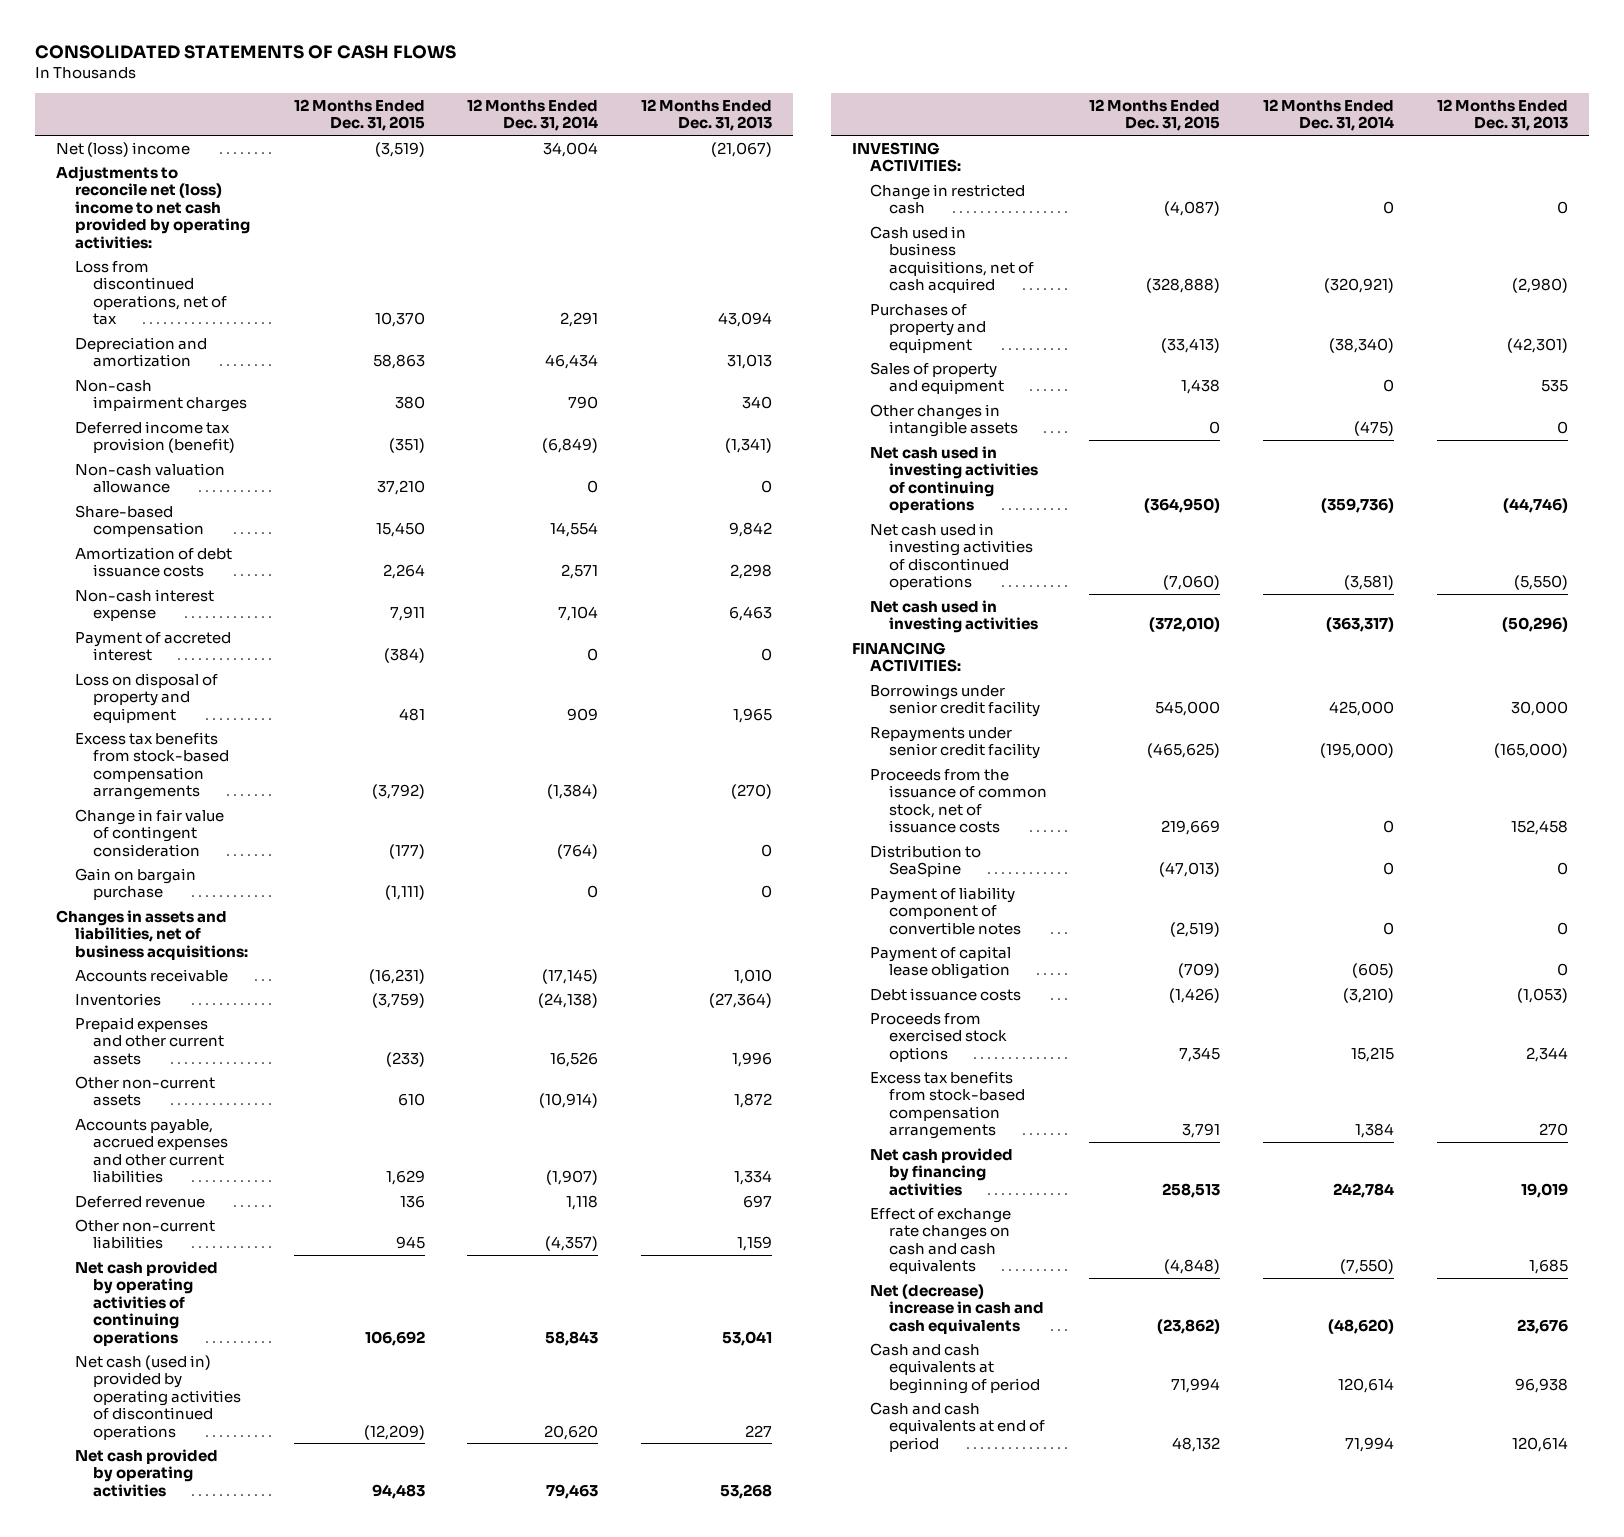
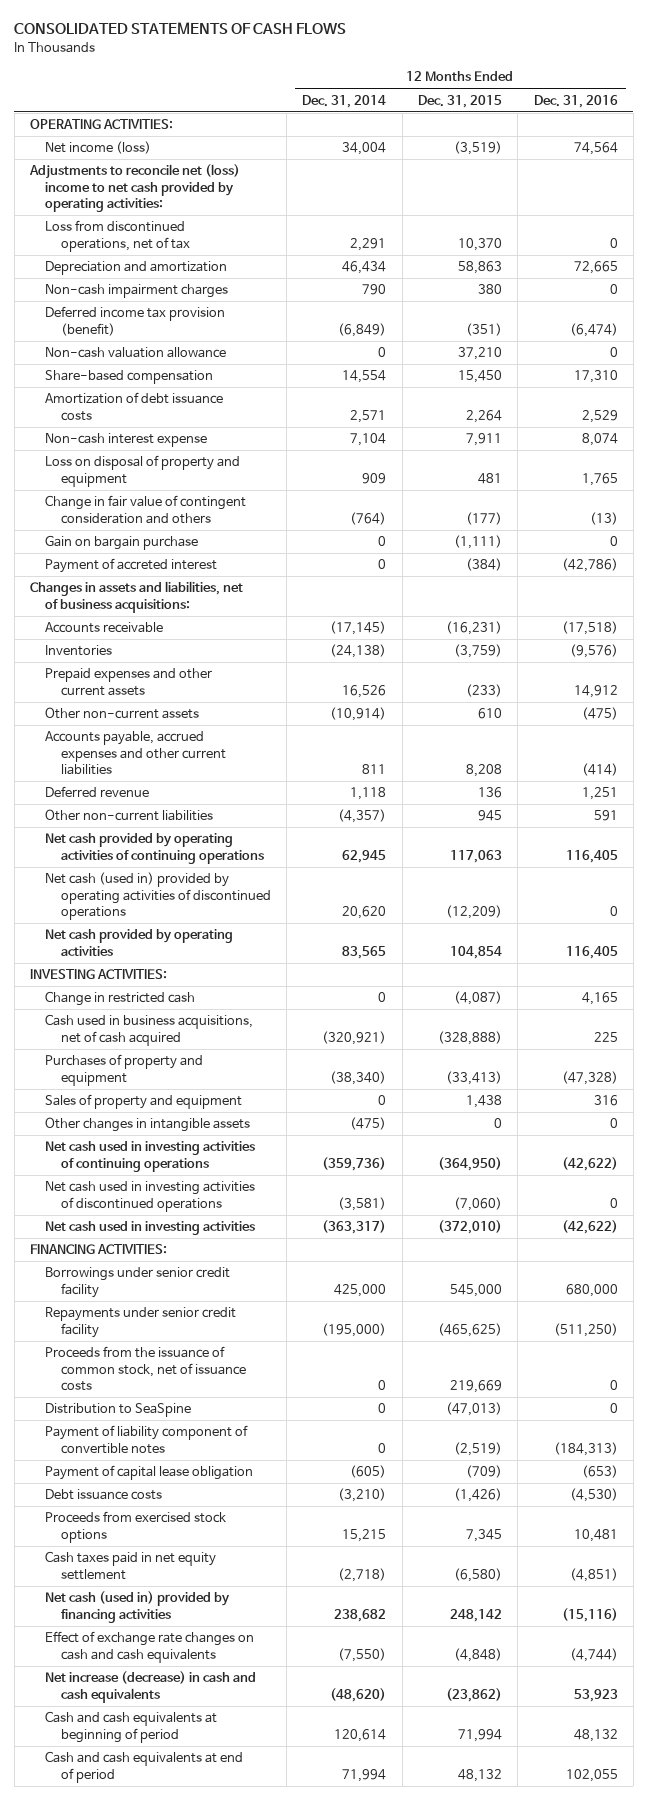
[641,98,773,132] 12 Months Ended Dec. 31, 2013 -> none
none -> [533,94,618,108] Dec. 31, 2016
none -> [30,119,174,130] OPERATING ACTIVITIES:
[56,141,191,157] Net (loss) income -> [45,141,152,155] Net income (loss)
[74,731,229,801] Excess tax benefits from stock-based compensation arrangements -> none
[74,808,224,857] Change in fair value of contingent consideration -> [45,495,247,524] Change in fair value of contingent consideration and others
[74,631,231,662] Payment of accreted interest -> [45,558,218,574] Payment of accreted interest
[385,1170,425,1186] 1,629 -> [466,764,503,778] 8,208
[546,1170,599,1186] (1,907) -> [362,764,387,775] 811
[364,1330,425,1346] 106,692 -> [450,849,503,863] 117,063
[545,1330,599,1346] 58,843 -> [342,849,387,863] 62,945
[371,1483,425,1499] 94,483 -> [450,945,503,959] 104,854
[546,1483,599,1499] 79,463 -> [342,945,387,959] 83,565
[870,1070,1025,1140] Excess tax benefits from stock-based compensation arrangements -> none
none -> [45,1551,217,1580] Cash taxes paid in net equity settlement
[870,1147,1014,1196] Net cash provided by financing activities -> [45,1591,231,1623] Net cash (used in) provided by financing activities
[1162,1182,1221,1198] 258,513 -> [450,1608,503,1622] 248,142
[1332,1182,1394,1198] 242,784 -> [334,1608,387,1622] 238,682
[870,1283,1044,1334] Net (decrease) increase in cash and cash equivalents -> [45,1671,257,1703] Net increase (decrease) in cash and cash equivalents

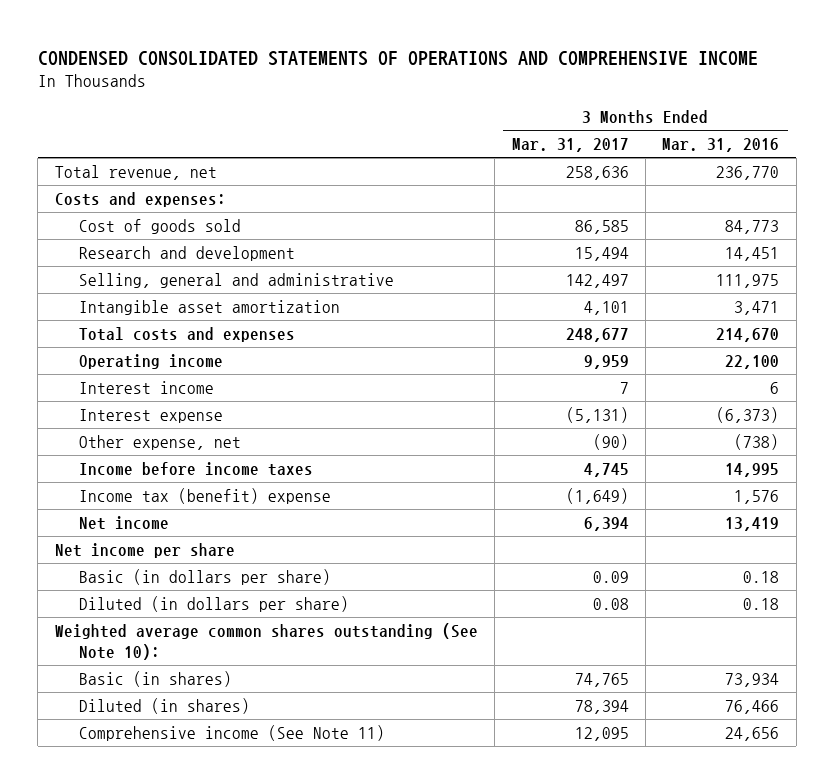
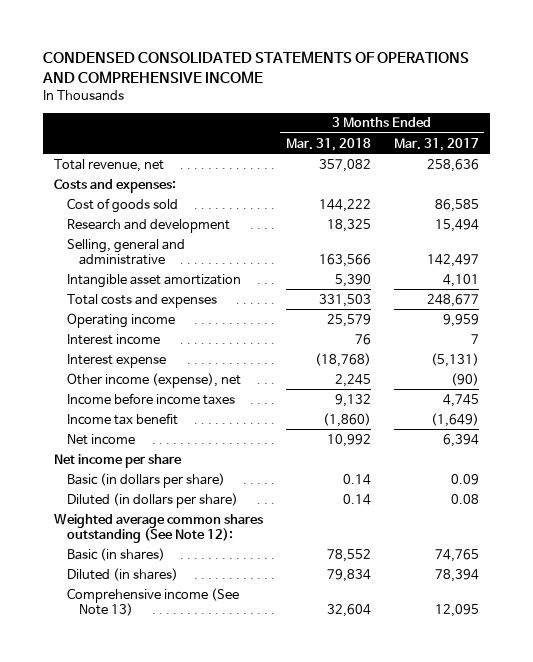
[662,137,780,152] Mar. 31, 2016 -> none
none -> [285,137,371,151] Mar. 31, 2018
[79,434,242,450] Other expense, net -> [66,372,241,388] Other income (expense), net
[79,487,332,504] Income tax (benefit) expense -> [66,412,178,425] Income tax benefit
[54,622,478,661] Weighted average common shares outstanding (See Note 10): -> [54,513,264,543] Weighted average common shares outstanding (See Note 12):
[79,724,386,741] Comprehensive income (See Note 11) -> [66,587,239,616] Comprehensive income (See Note 13)

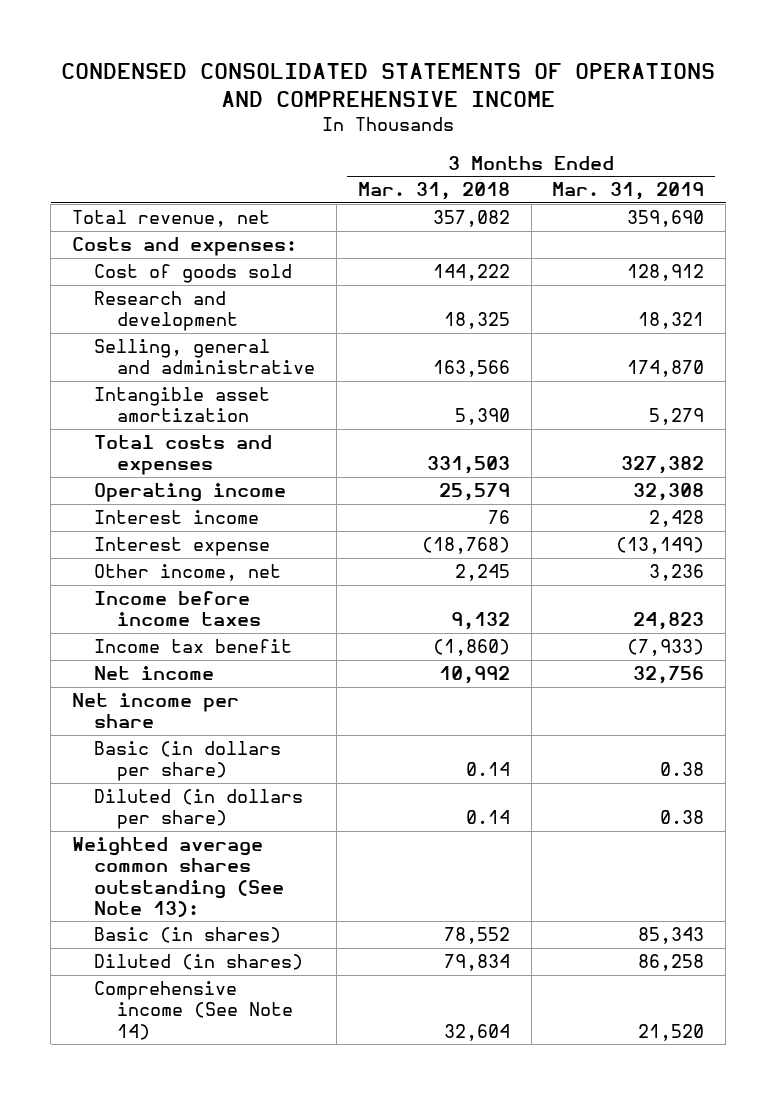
[393,137,479,151] Mar. 31, 2017 -> none
none -> [552,182,705,201] Mar. 31, 2019
[66,372,241,388] Other income (expense), net -> [94,564,282,582] Other income, net
[54,513,264,543] Weighted average common shares outstanding (See Note 12): -> [71,837,285,917] Weighted average common shares outstanding (See Note 13):
[66,587,239,616] Comprehensive income (See Note 13) -> [94,981,293,1040] Comprehensive income (See Note 14)

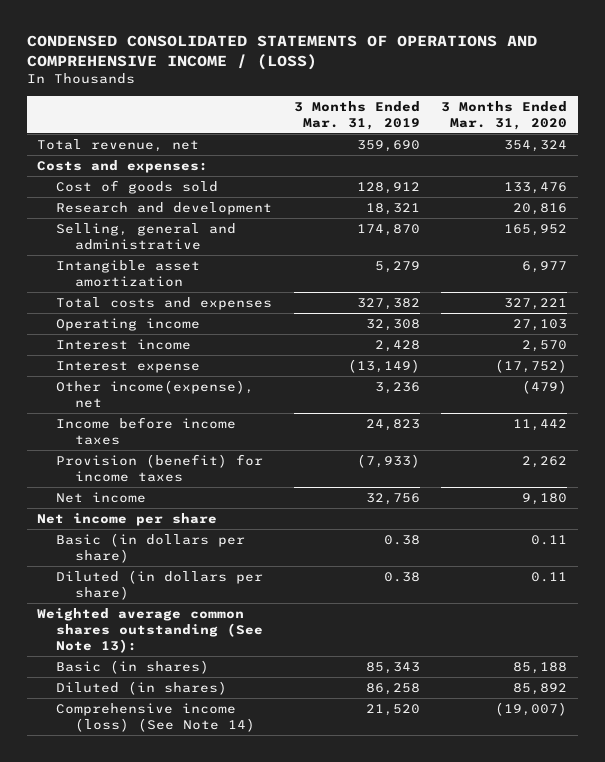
[61,62,716,107] CONDENSED CONSOLIDATED STATEMENTS OF OPERATIONS AND COMPREHENSIVE INCOME -> [26,35,537,71] CONDENSED CONSOLIDATED STATEMENTS OF OPERATIONS AND COMPREHENSIVE INCOME / (LOSS)
[357,182,510,201] Mar. 31, 2018 -> none
none -> [441,100,568,130] 3 Months Ended Mar. 31, 2020
[94,564,282,582] Other income, net -> [56,379,255,408] Other income(expense), net
[94,639,293,654] Income tax benefit -> [56,453,264,482] Provision (benefit) for income taxes
[94,981,293,1040] Comprehensive income (See Note 14) -> [56,702,255,732] Comprehensive income (loss) (See Note 14)

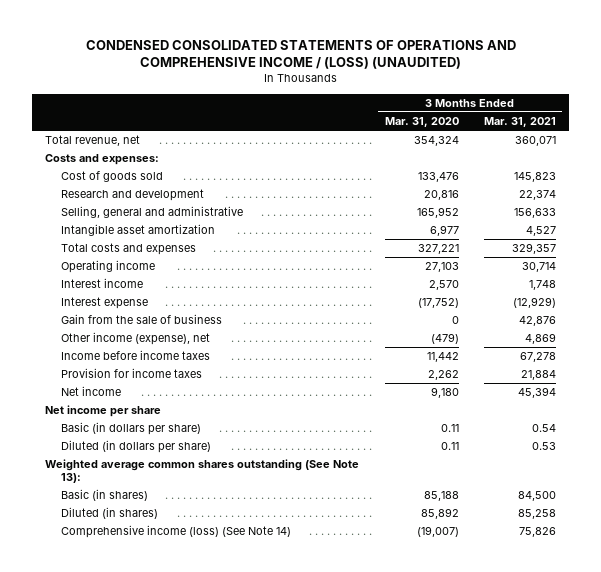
[26,35,537,71] CONDENSED CONSOLIDATED STATEMENTS OF OPERATIONS AND COMPREHENSIVE INCOME / (LOSS) -> [85,39,516,70] CONDENSED CONSOLIDATED STATEMENTS OF OPERATIONS AND COMPREHENSIVE INCOME / (LOSS) (UNAUDITED)
[293,100,420,130] 3 Months Ended Mar. 31, 2019 -> none
none -> [484,117,557,128] Mar. 31, 2021
none -> [61,314,223,325] Gain from the sale of business
[56,379,255,408] Other income(expense), net -> [61,332,211,346] Other income (expense), net
[56,453,264,482] Provision (benefit) for income taxes -> [61,368,203,379] Provision for income taxes

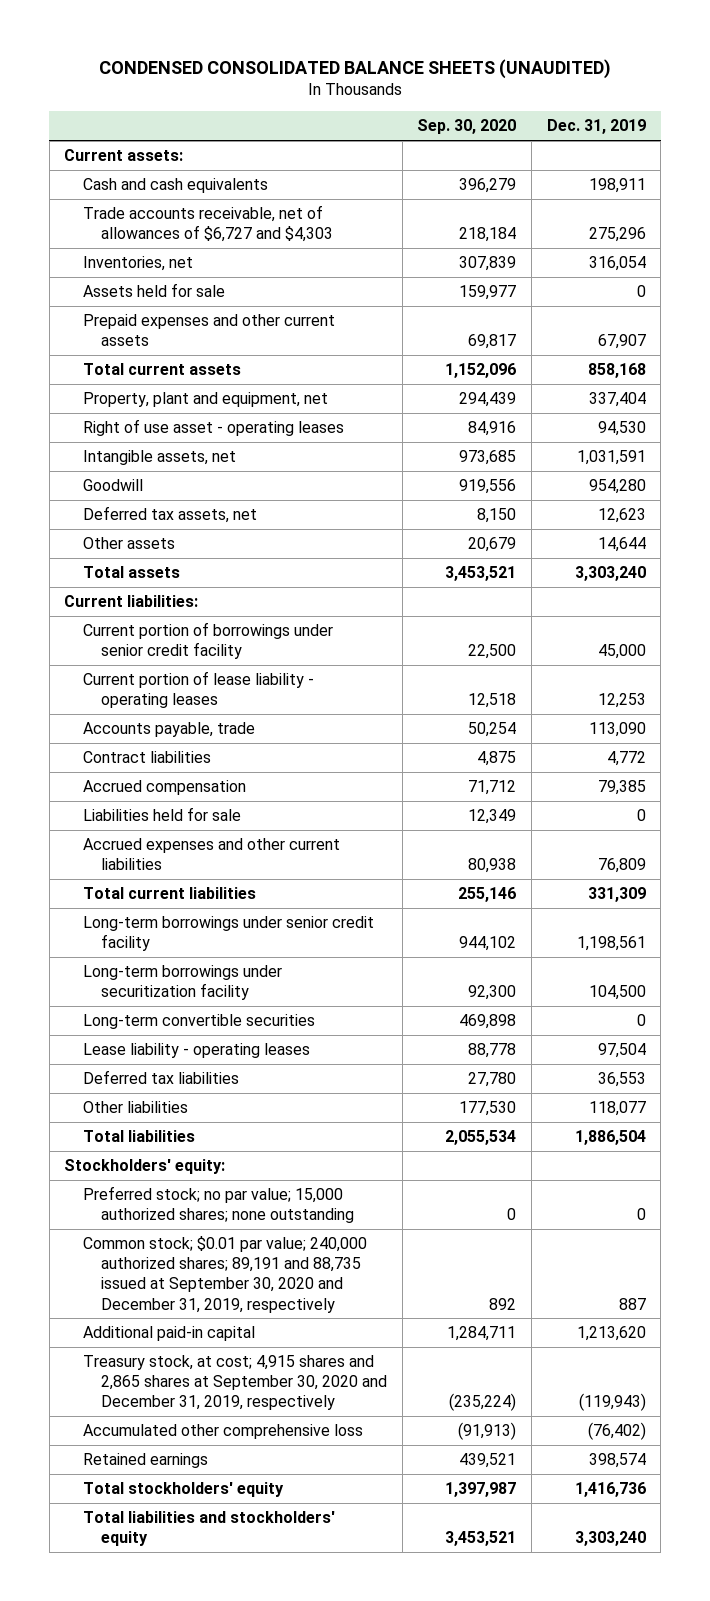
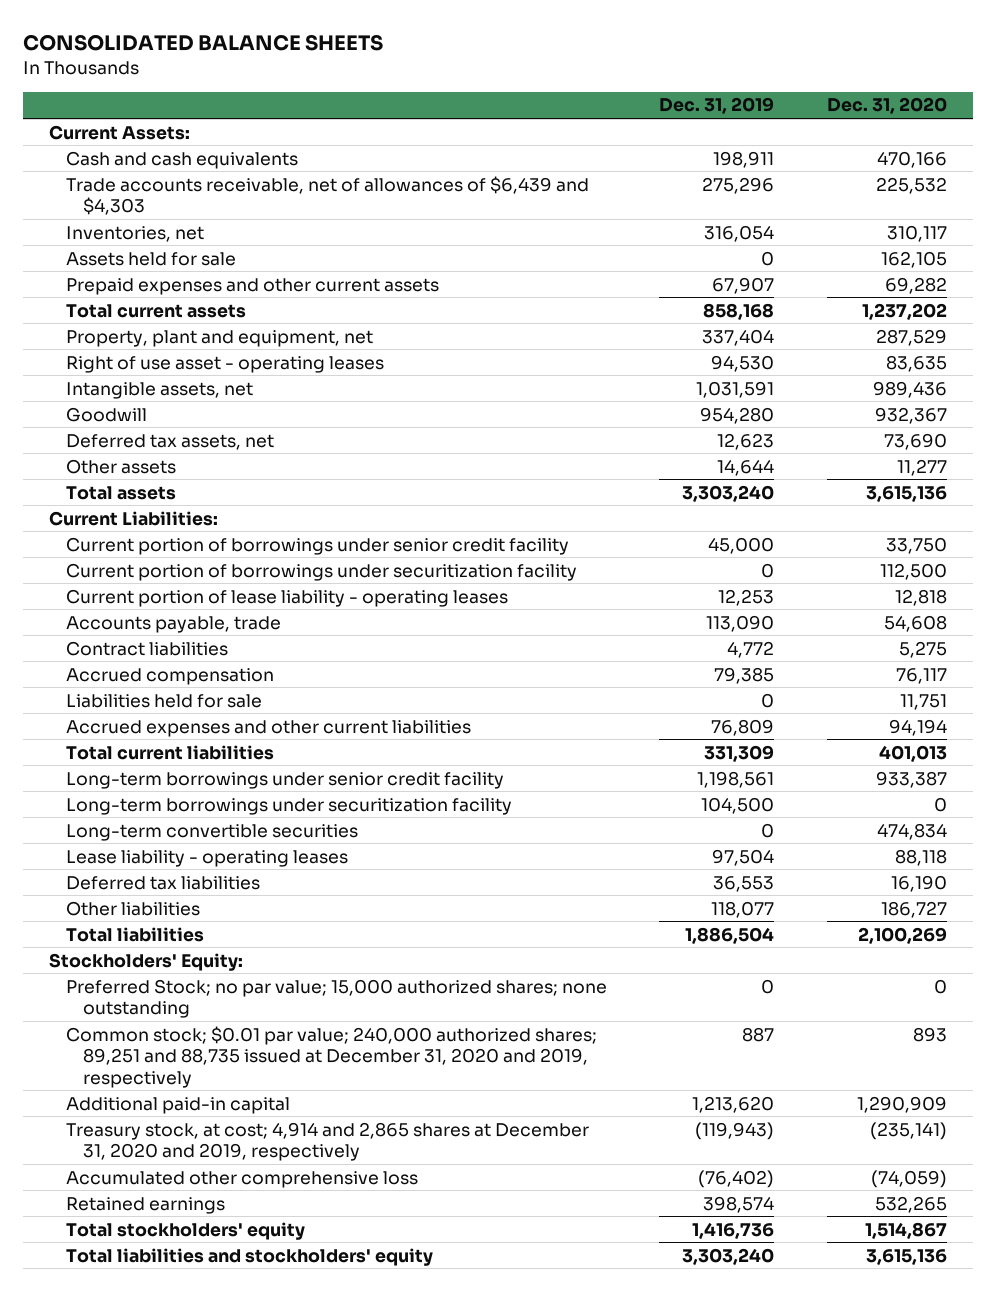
[98,58,611,79] CONDENSED CONSOLIDATED BALANCE SHEETS (UNAUDITED) -> [23,34,384,52] CONSOLIDATED BALANCE SHEETS
[417,119,517,135] Sep. 30, 2020 -> none
none -> [826,97,947,115] Dec. 31, 2020
[64,149,184,162] Current assets: -> [49,124,191,140] Current Assets:
[82,205,334,243] Trade accounts receivable, net of allowances of $6,727 and $4,303 -> [66,175,590,216] Trade accounts receivable, net of allowances of $6,439 and $4,303
[64,595,199,608] Current liabilities: -> [49,510,219,526] Current Liabilities:
none -> [66,562,578,581] Current portion of borrowings under securitization facility
[64,1159,226,1175] Stockholders' equity: -> [49,952,244,971] Stockholders' Equity:
[82,1186,355,1224] Preferred stock; no par value; 15,000 authorized shares; none outstanding -> [66,978,608,1019] Preferred Stock; no par value; 15,000 authorized shares; none outstanding
[82,1236,367,1313] Common stock; $0.01 par value; 240,000 authorized shares; 89,191 and 88,735 issued at September 30, 2020 and December 31, 2019, respectively -> [66,1025,598,1088] Common stock; $0.01 par value; 240,000 authorized shares; 89,251 and 88,735 issued at December 31, 2020 and 2019, respectively
[82,1355,388,1411] Treasury stock, at cost; 4,915 shares and 2,865 shares at September 30, 2020 and December 31, 2019, respectively -> [66,1121,590,1162] Treasury stock, at cost; 4,914 and 2,865 shares at December 31, 2020 and 2019, respectively

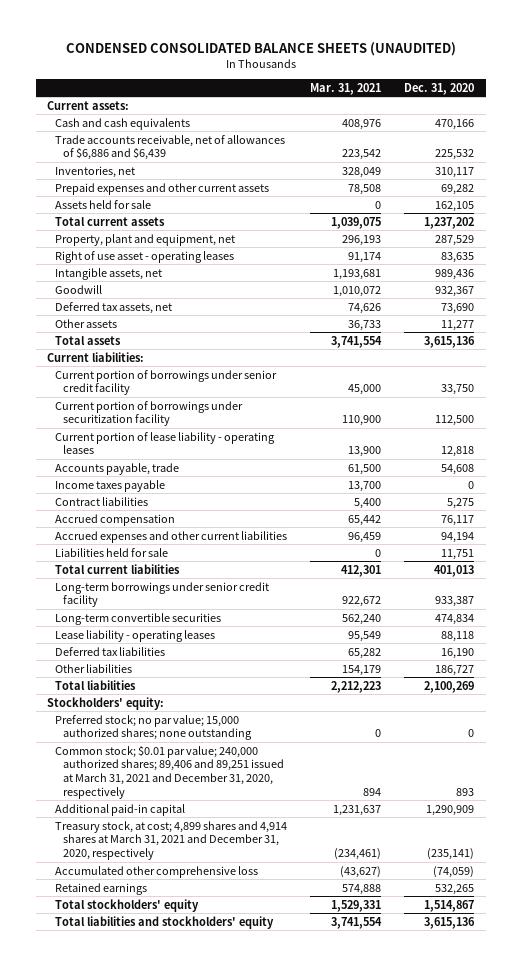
[23,34,384,52] CONSOLIDATED BALANCE SHEETS -> [65,41,456,56] CONDENSED CONSOLIDATED BALANCE SHEETS (UNAUDITED)
[659,97,775,115] Dec. 31, 2019 -> none
none -> [310,82,382,95] Mar. 31, 2021
[49,124,191,140] Current Assets: -> [47,100,130,110] Current assets:
[66,175,590,216] Trade accounts receivable, net of allowances of $6,439 and $4,303 -> [55,134,286,161] Trade accounts receivable, net of allowances of $6,886 and $6,439
[66,251,237,266] Assets held for sale -> [55,199,152,209] Assets held for sale
[49,510,219,526] Current Liabilities: -> [47,351,145,362] Current liabilities:
none -> [55,479,166,492] Income taxes payable
[66,693,263,708] Liabilities held for sale -> [55,547,169,557] Liabilities held for sale
[66,797,513,815] Long-term borrowings under securitization facility -> none
[49,952,244,971] Stockholders' Equity: -> [47,696,165,710] Stockholders' equity:
[66,978,608,1019] Preferred Stock; no par value; 15,000 authorized shares; none outstanding -> [55,714,253,741] Preferred stock; no par value; 15,000 authorized shares; none outstanding
[66,1025,598,1088] Common stock; $0.01 par value; 240,000 authorized shares; 89,251 and 88,735 issued at December 31, 2020 and 2019, respectively -> [55,744,285,799] Common stock; $0.01 par value; 240,000 authorized shares; 89,406 and 89,251 issued at March 31, 2021 and December 31, 2020, respectively
[66,1121,590,1162] Treasury stock, at cost; 4,914 and 2,865 shares at December 31, 2020 and 2019, respectively -> [55,820,288,861] Treasury stock, at cost; 4,899 shares and 4,914 shares at March 31, 2021 and December 31, 2020, respectively

